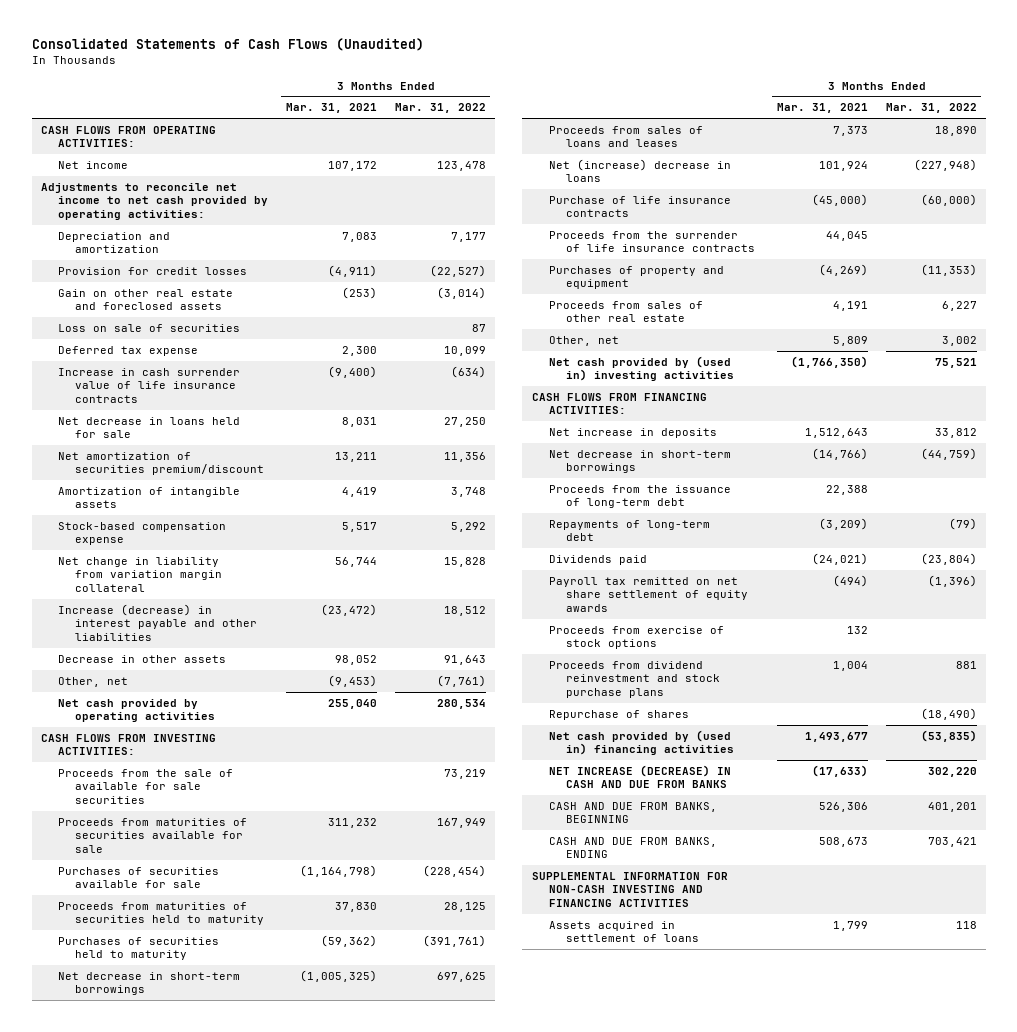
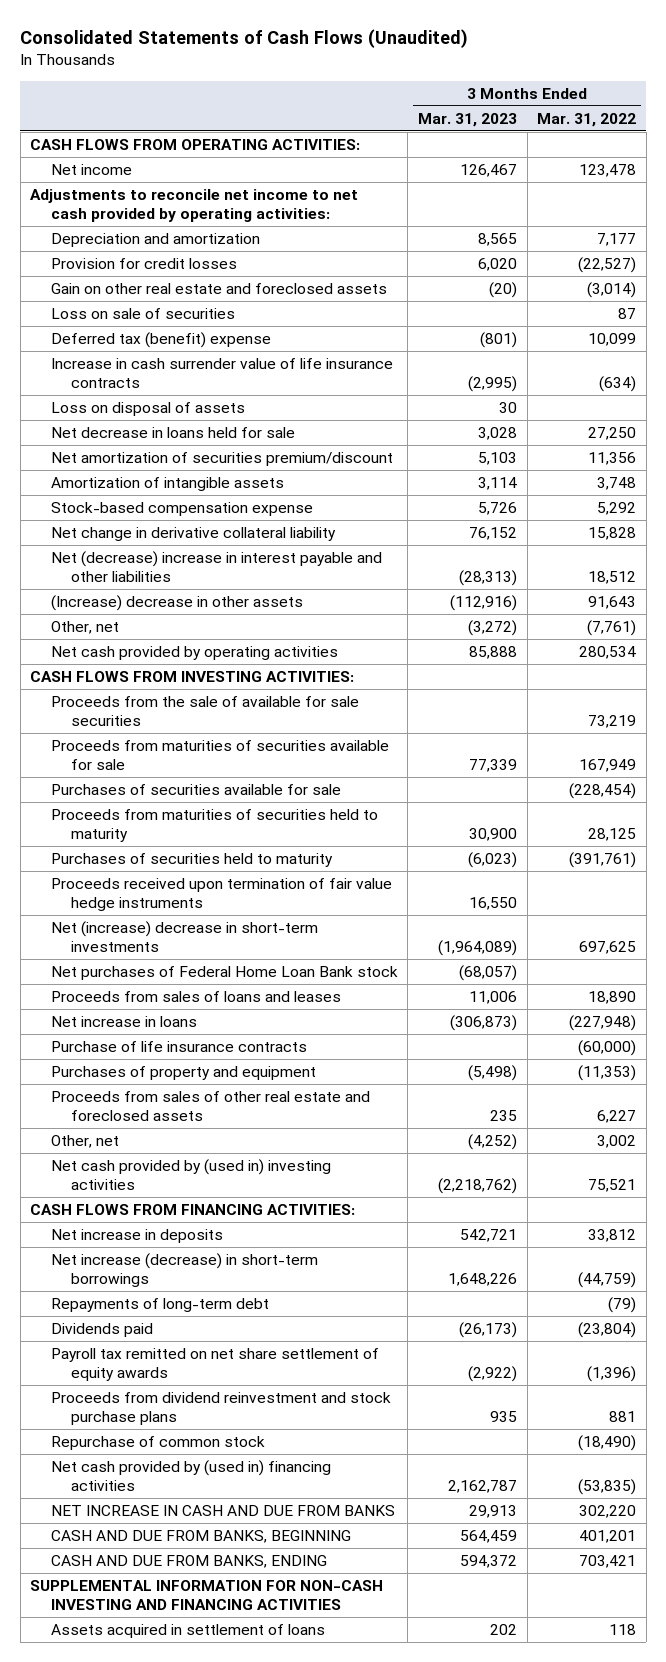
[285,103,377,114] Mar. 31, 2021 -> none
none -> [417,112,517,127] Mar. 31, 2023
[57,345,198,356] Deferred tax expense -> [50,331,271,348] Deferred tax (benefit) expense
none -> [50,401,245,416] Loss on disposal of assets
[57,556,222,592] Net change in liability from variation margin collateral -> [50,526,336,541] Net change in derivative collateral liability
[57,603,257,641] Increase (decrease) in interest payable and other liabilities -> [50,550,382,583] Net (decrease) increase in interest payable and other liabilities
[57,654,226,663] Decrease in other assets -> [50,594,303,611] (Increase) decrease in other assets
none -> [50,877,392,912] Proceeds received upon termination of fair value hedge instruments
[57,971,240,996] Net decrease in short-term borrowings -> [50,920,318,953] Net (increase) decrease in short-term investments
none -> [50,965,398,980] Net purchases of Federal Home Loan Bank stock
[548,158,731,183] Net (increase) decrease in loans -> [50,1015,197,1027] Net increase in loans
[548,230,755,253] Proceeds from the surrender of life insurance contracts -> none
[548,300,703,323] Proceeds from sales of other real estate -> [50,1090,370,1122] Proceeds from sales of other real estate and foreclosed assets
[548,484,731,509] Proceeds from the issuance of long-term debt -> none
[548,449,731,474] Net decrease in short-term borrowings -> [50,1252,318,1288] Net increase (decrease) in short-term borrowings
[548,625,724,650] Proceeds from exercise of stock options -> none
[548,709,689,720] Repurchase of shares -> [50,1435,265,1450] Repurchase of common stock
[548,764,731,789] NET INCREASE (DECREASE) IN CASH AND DUE FROM BANKS -> [50,1504,395,1516] NET INCREASE IN CASH AND DUE FROM BANKS

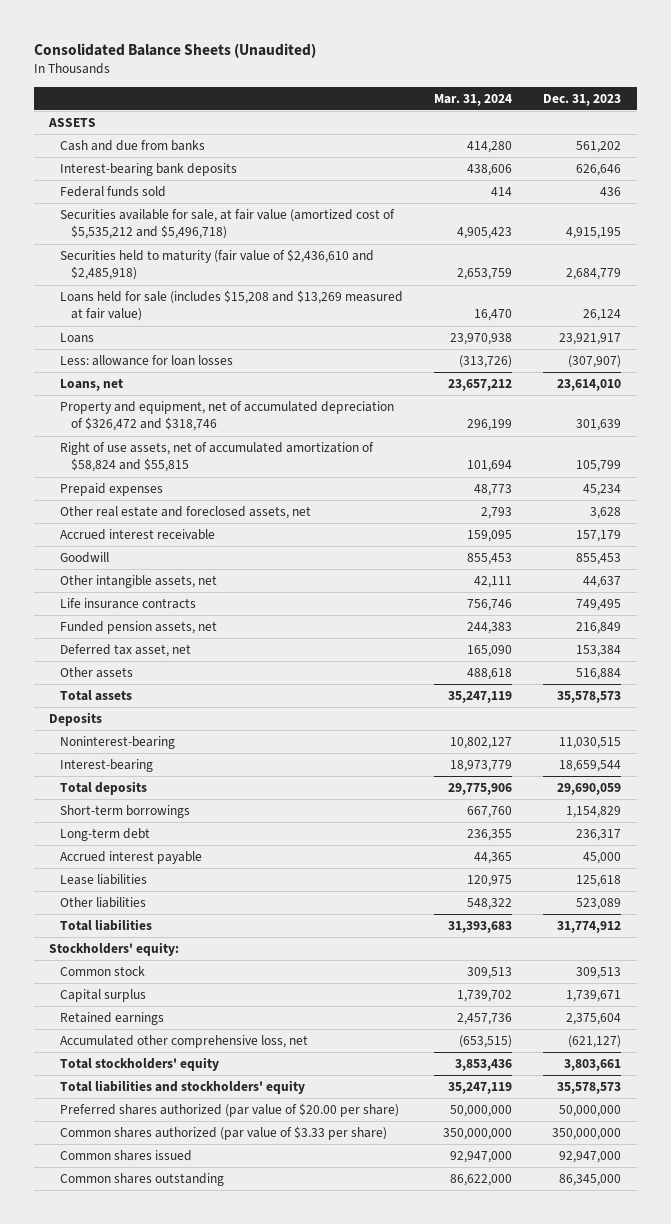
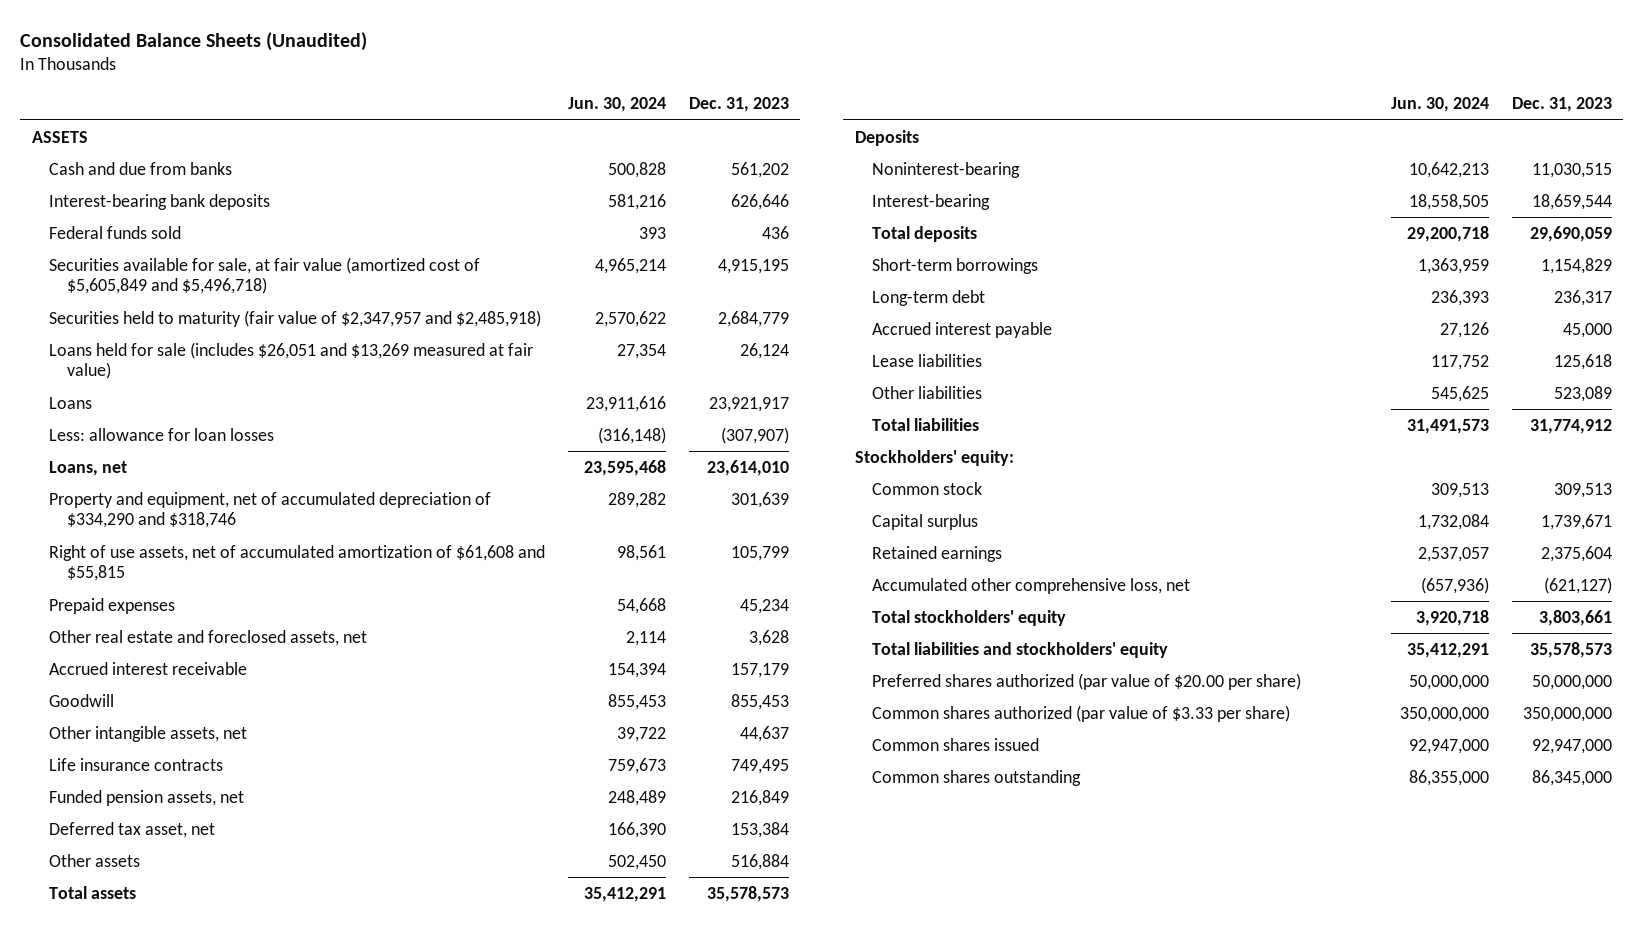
[434,93,513,106] Mar. 31, 2024 -> none
none -> [567,97,666,113] Jun. 30, 2024
[60,209,396,240] Securities available for sale, at fair value (amortized cost of $5,535,212 and $5,496,718) -> [49,256,481,295] Securities available for sale, at fair value (amortized cost of $5,605,849 and $5,496,718)
[60,249,375,281] Securities held to maturity (fair value of $2,436,610 and $2,485,918) -> [49,309,542,327] Securities held to maturity (fair value of $2,347,957 and $2,485,918)
[60,290,404,322] Loans held for sale (includes $15,208 and $13,269 measured at fair value) -> [49,341,534,380] Loans held for sale (includes $26,051 and $13,269 measured at fair value)
[60,401,395,432] Property and equipment, net of accumulated depreciation of $326,472 and $318,746 -> [49,491,492,529] Property and equipment, net of accumulated depreciation of $334,290 and $318,746
[60,442,375,473] Right of use assets, net of accumulated amortization of $58,824 and $55,815 -> [49,544,546,582] Right of use assets, net of accumulated amortization of $61,608 and $55,815

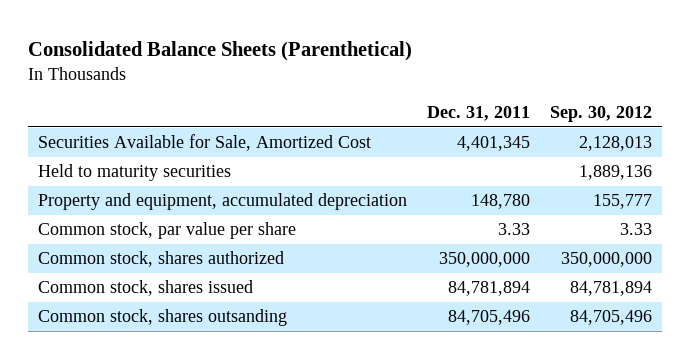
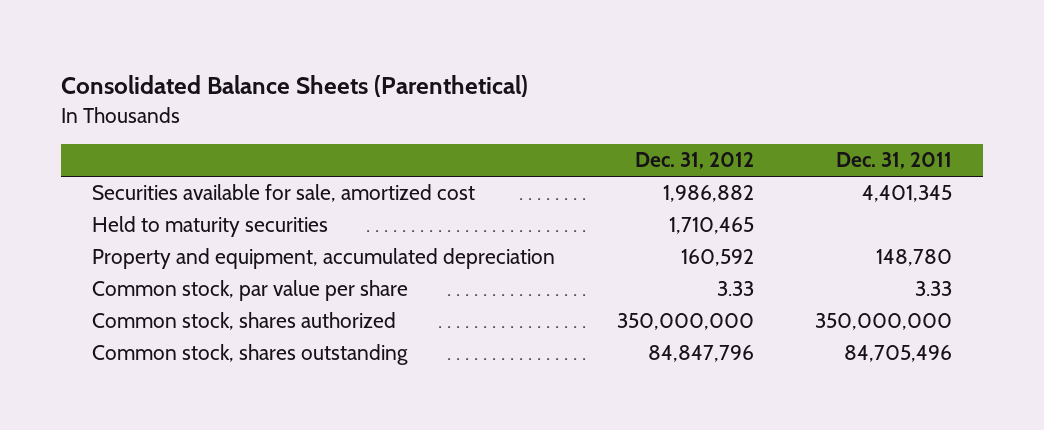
[550,106,653,123] Sep. 30, 2012 -> none
none -> [634,152,754,170] Dec. 31, 2012
[38,134,372,152] Securities Available for Sale, Amortized Cost -> [91,184,475,203] Securities available for sale, amortized cost
[38,280,254,297] Common stock, shares issued -> none
[38,309,288,327] Common stock, shares outsanding -> [91,344,408,366] Common stock, shares outstanding

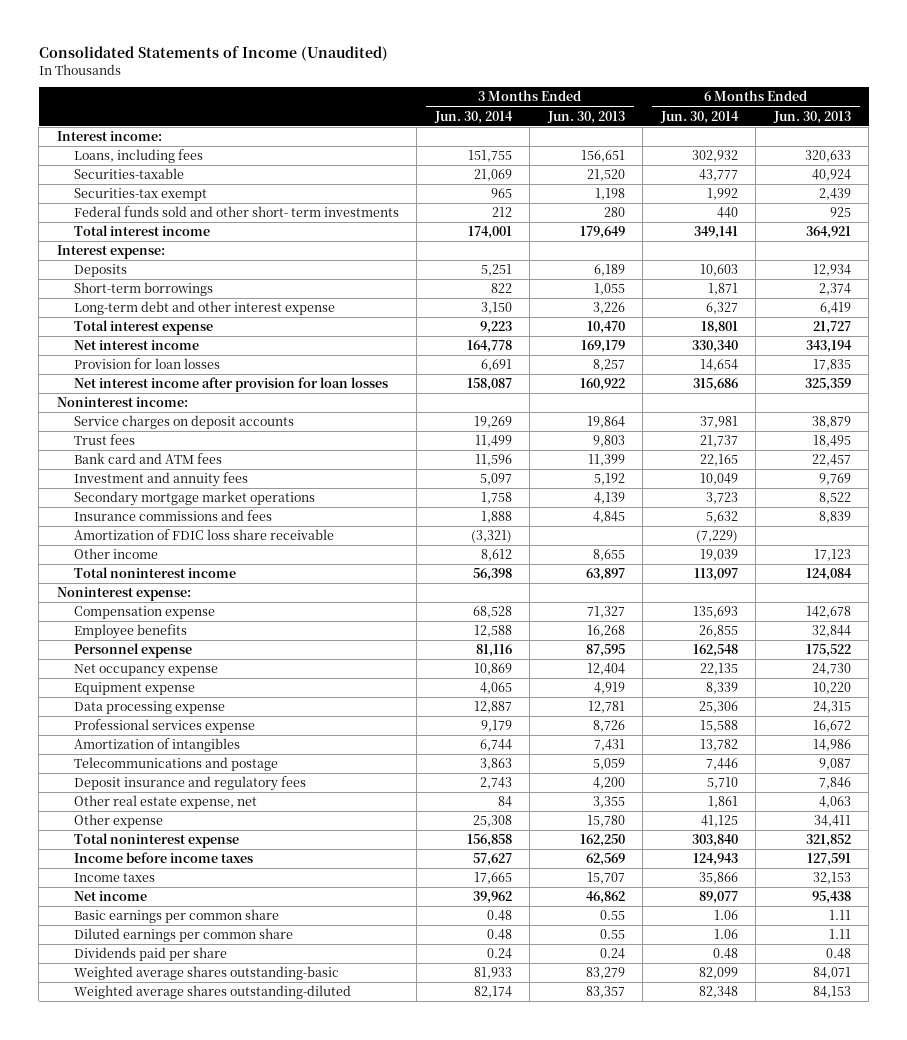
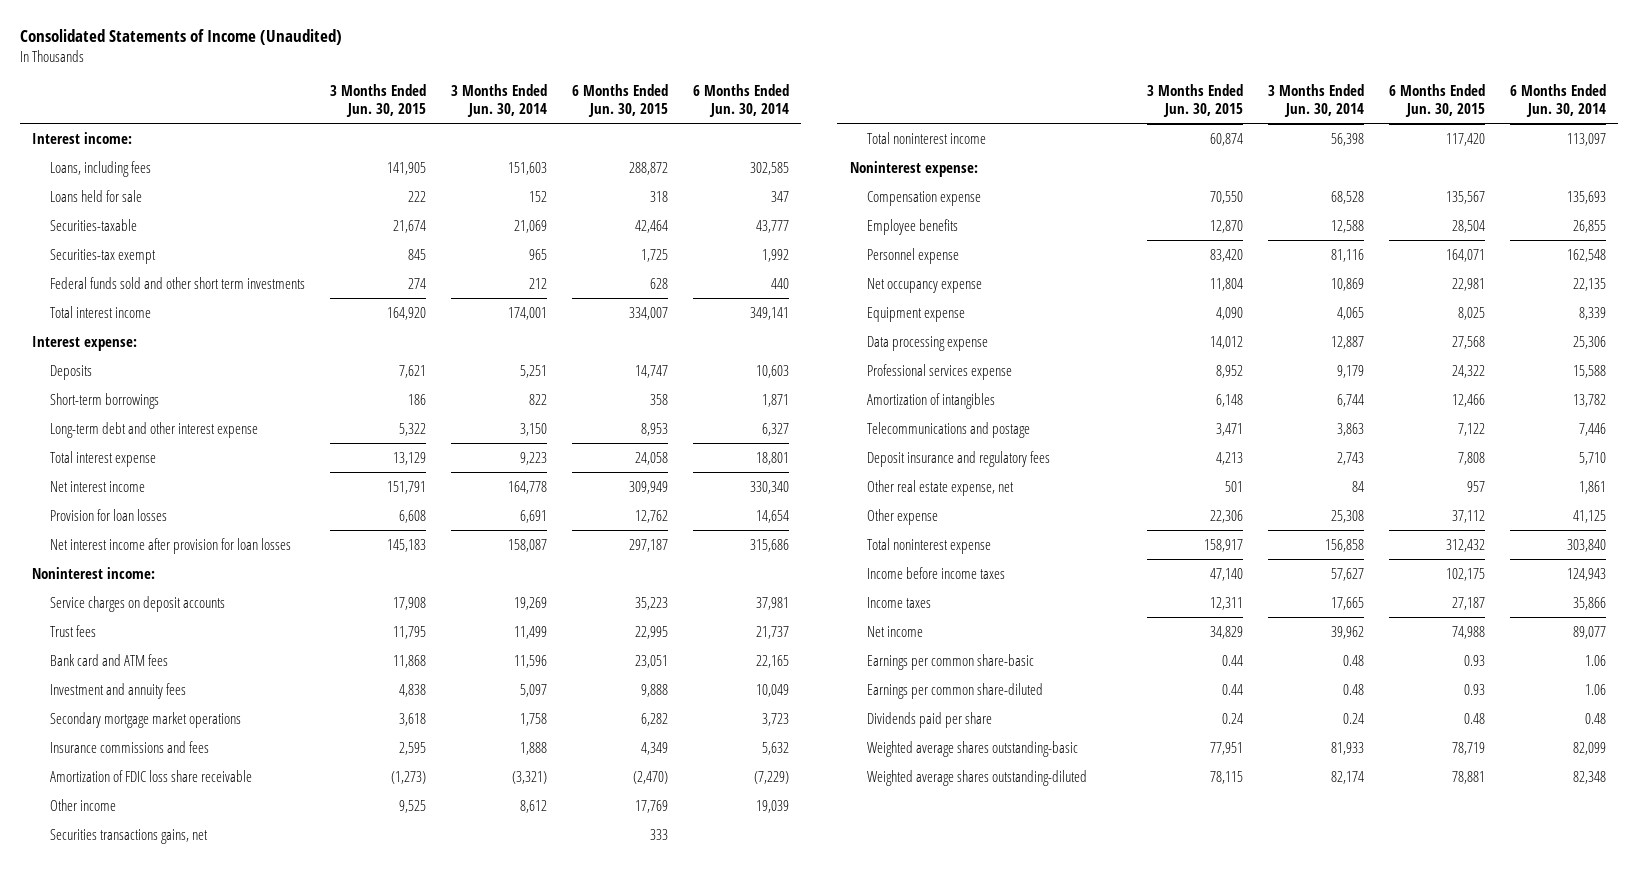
[546,110,625,124] Jun. 30, 2013 -> none
[772,110,851,124] Jun. 30, 2013 -> none
none -> [329,84,426,117] 3 Months Ended Jun. 30, 2015
none -> [571,84,668,117] 6 Months Ended Jun. 30, 2015
[467,150,512,163] 151,755 -> [507,161,547,175] 151,603
[691,150,738,163] 302,932 -> [749,161,789,175] 302,585
none -> [49,189,142,202] Loans held for sale
[73,206,399,218] Federal funds sold and other short- term investments -> [49,276,305,289] Federal funds sold and other short term investments
none -> [49,828,208,844] Securities transactions gains, net
[73,909,279,924] Basic earnings per common share -> [867,653,1035,670] Earnings per common share-basic
[73,928,293,943] Diluted earnings per common share -> [867,682,1044,699] Earnings per common share-diluted

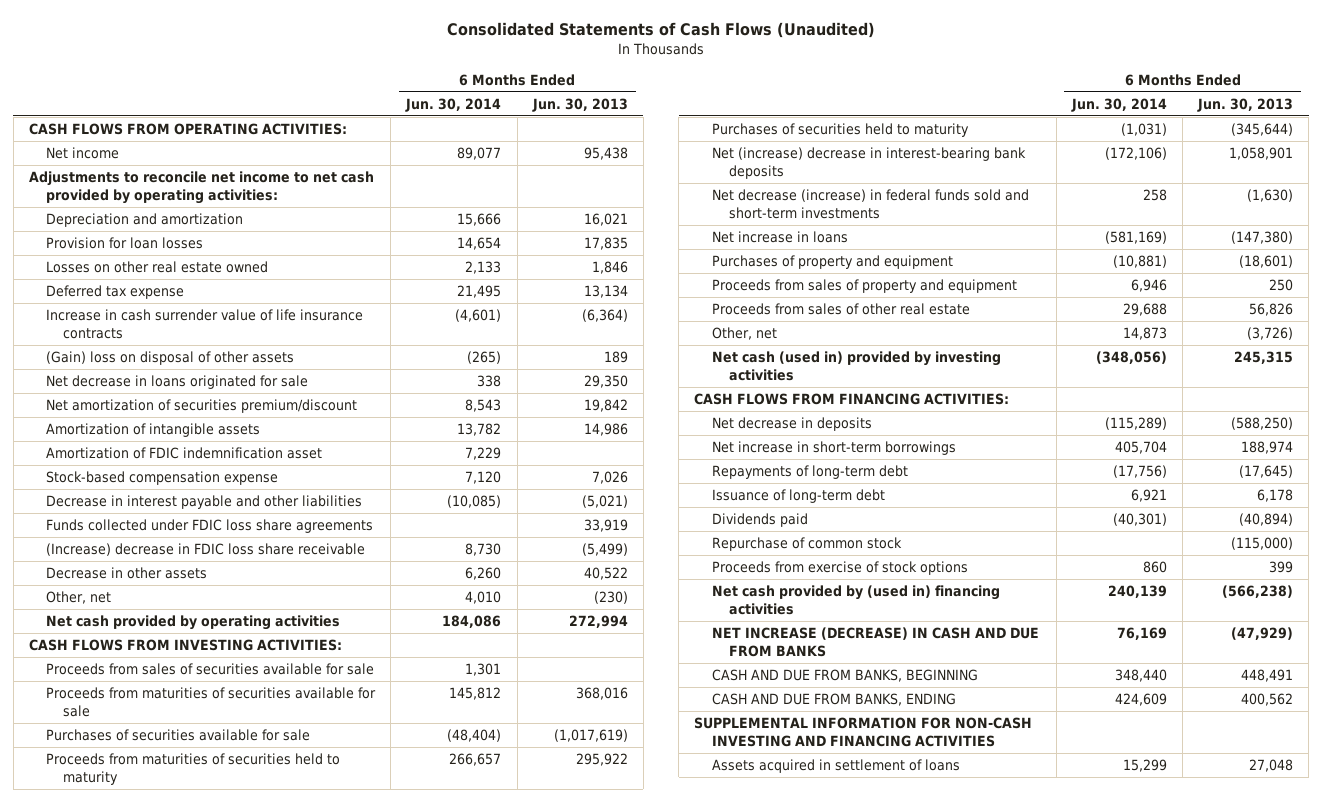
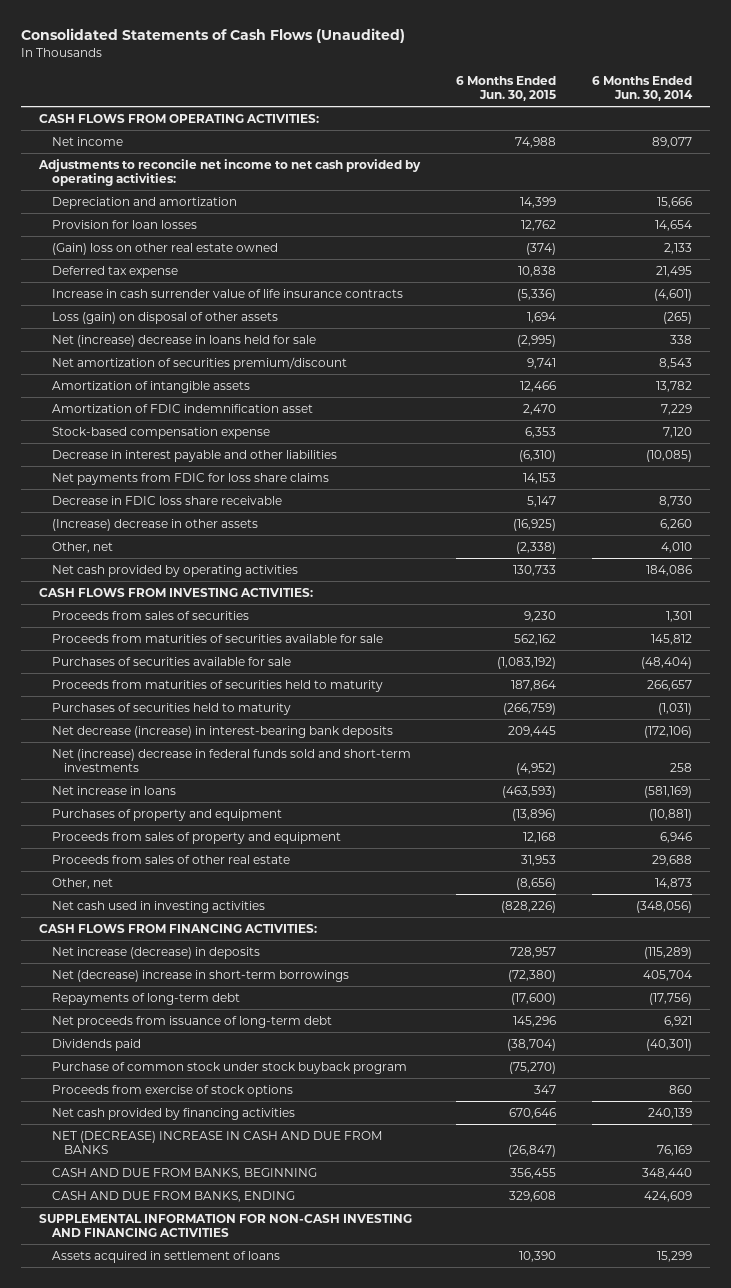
[531,97,628,112] Jun. 30, 2013 -> none
none -> [455,75,556,102] 6 Months Ended Jun. 30, 2015
[46,261,269,274] Losses on other real estate owned -> [51,242,278,255] (Gain) loss on other real estate owned
[46,351,295,366] (Gain) loss on disposal of other assets -> [51,311,278,324] Loss (gain) on disposal of other assets
[46,375,309,390] Net decrease in loans originated for sale -> [51,334,316,347] Net (increase) decrease in loans held for sale
[46,519,374,534] Funds collected under FDIC loss share agreements -> none
none -> [51,472,329,485] Net payments from FDIC for loss share claims
[46,543,366,557] (Increase) decrease in FDIC loss share receivable -> [51,495,282,505] Decrease in FDIC loss share receivable
[46,567,208,580] Decrease in other assets -> [51,518,258,531] (Increase) decrease in other assets
[46,663,375,676] Proceeds from sales of securities available for sale -> [51,610,249,620] Proceeds from sales of securities
[711,147,1026,179] Net (increase) decrease in interest-bearing bank deposits -> [51,725,393,738] Net decrease (increase) in interest-bearing bank deposits
[711,189,1029,219] Net decrease (increase) in federal funds sold and short-term investments -> [51,748,411,773] Net (increase) decrease in federal funds sold and short-term investments
[711,351,1001,381] Net cash (used in) provided by investing activities -> [51,900,265,913] Net cash used in investing activities
[711,417,872,432] Net decrease in deposits -> [51,946,260,959] Net increase (decrease) in deposits
[711,441,956,456] Net increase in short-term borrowings -> [51,969,349,982] Net (decrease) increase in short-term borrowings
[711,489,885,504] Issuance of long-term debt -> [51,1015,332,1028] Net proceeds from issuance of long-term debt
[711,537,902,552] Repurchase of common stock -> [51,1061,407,1074] Purchase of common stock under stock buyback program
[711,585,1000,615] Net cash provided by (used in) financing activities -> [51,1107,295,1120] Net cash provided by financing activities
[711,627,1039,657] NET INCREASE (DECREASE) IN CASH AND DUE FROM BANKS -> [51,1130,382,1155] NET (DECREASE) INCREASE IN CASH AND DUE FROM BANKS

